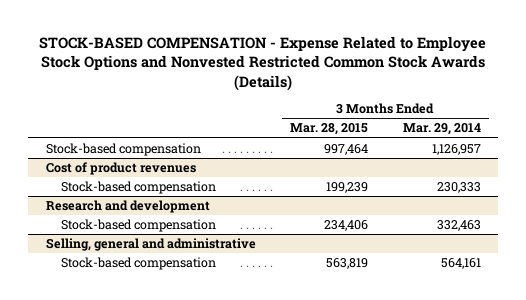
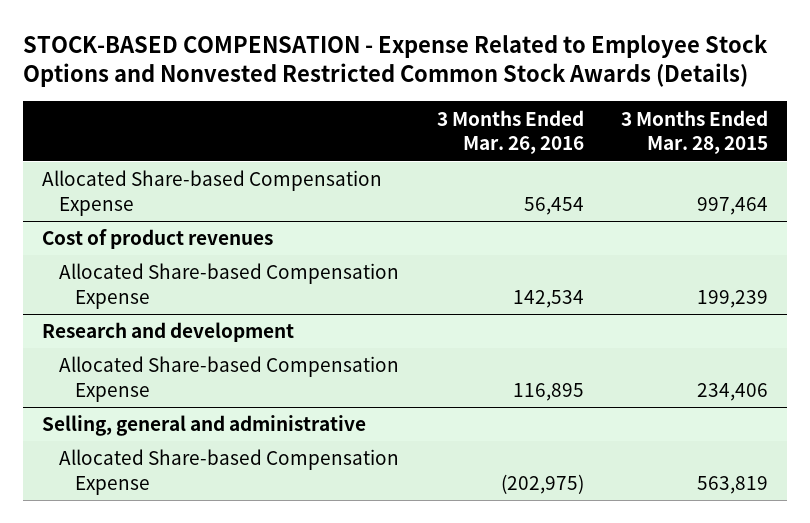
[402,123,481,136] Mar. 29, 2014 -> none
none -> [436,109,584,155] 3 Months Ended Mar. 26, 2016
[45,143,201,157] Stock-based compensation -> [42,170,383,216] Allocated Share-based Compensation Expense
[60,181,216,195] Stock-based compensation -> [58,263,399,309] Allocated Share-based Compensation Expense
[60,219,216,233] Stock-based compensation -> [58,356,399,402] Allocated Share-based Compensation Expense
[60,257,216,271] Stock-based compensation -> [58,449,399,495] Allocated Share-based Compensation Expense

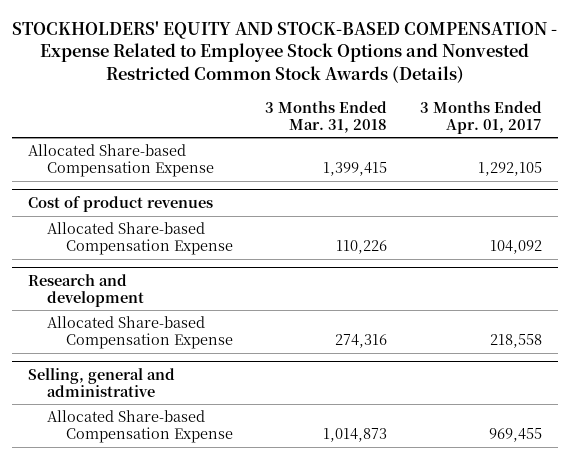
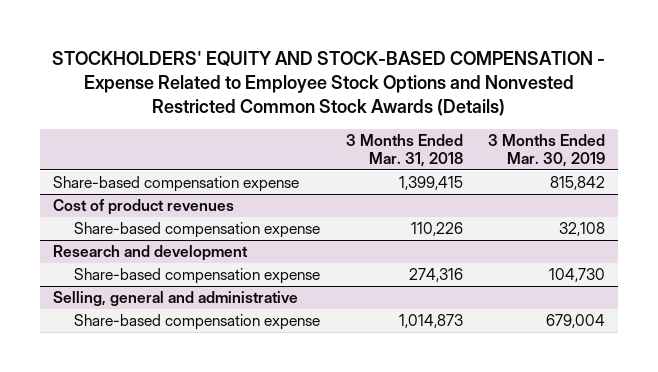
[419,100,542,134] 3 Months Ended Apr. 01, 2017 -> none
none -> [487,133,605,167] 3 Months Ended Mar. 30, 2019
[28,144,215,178] Allocated Share-based Compensation Expense -> [53,176,300,193] Share-based compensation expense
[47,222,233,256] Allocated Share-based Compensation Expense -> [74,222,321,239] Share-based compensation expense
[47,316,233,350] Allocated Share-based Compensation Expense -> [74,268,321,285] Share-based compensation expense
[47,410,233,444] Allocated Share-based Compensation Expense -> [74,314,321,331] Share-based compensation expense

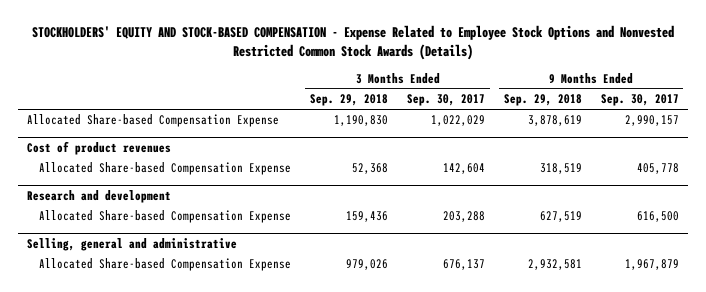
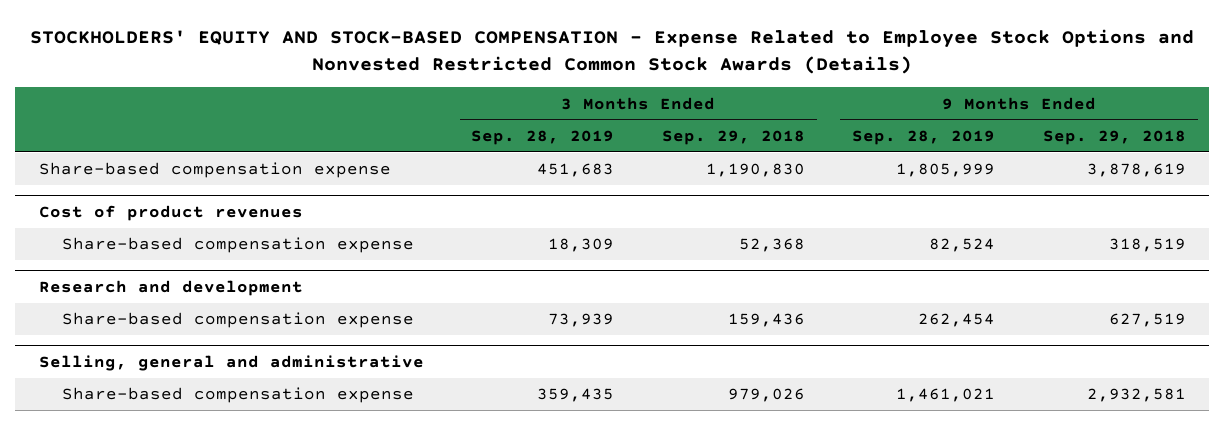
[407,94,486,107] Sep. 30, 2017 -> none
[600,94,679,107] Sep. 30, 2017 -> none
none -> [471,129,615,145] Sep. 28, 2019
none -> [852,129,996,145] Sep. 28, 2019
[27,114,280,128] Allocated Share-based Compensation Expense -> [38,162,391,179] Share-based compensation expense
[39,162,292,176] Allocated Share-based Compensation Expense -> [61,237,414,254] Share-based compensation expense
[39,210,292,224] Allocated Share-based Compensation Expense -> [61,312,414,329] Share-based compensation expense
[39,258,292,272] Allocated Share-based Compensation Expense -> [61,387,414,404] Share-based compensation expense

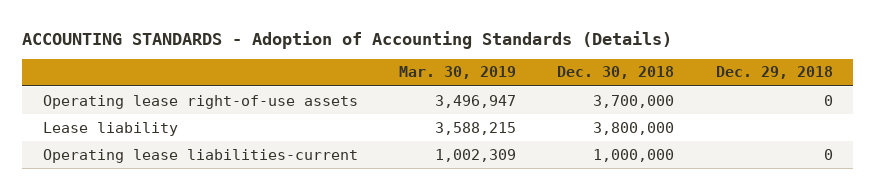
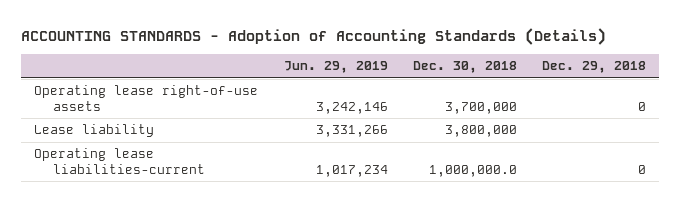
[399,66,517,80] Mar. 30, 2019 -> none
none -> [283,61,388,74] Jun. 29, 2019
[593,148,675,162] 1,000,000 -> [428,164,517,177] 1,000,000.0

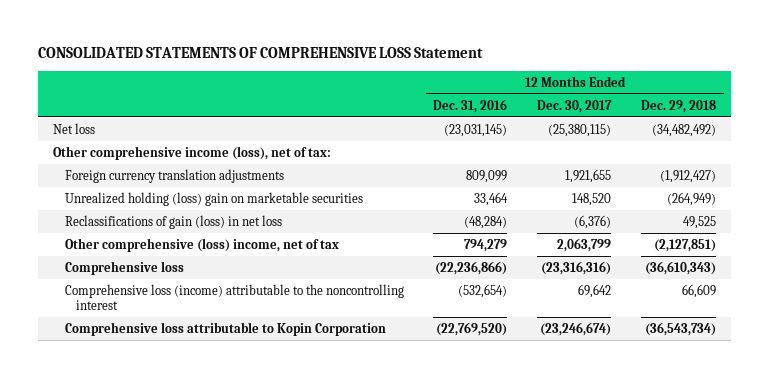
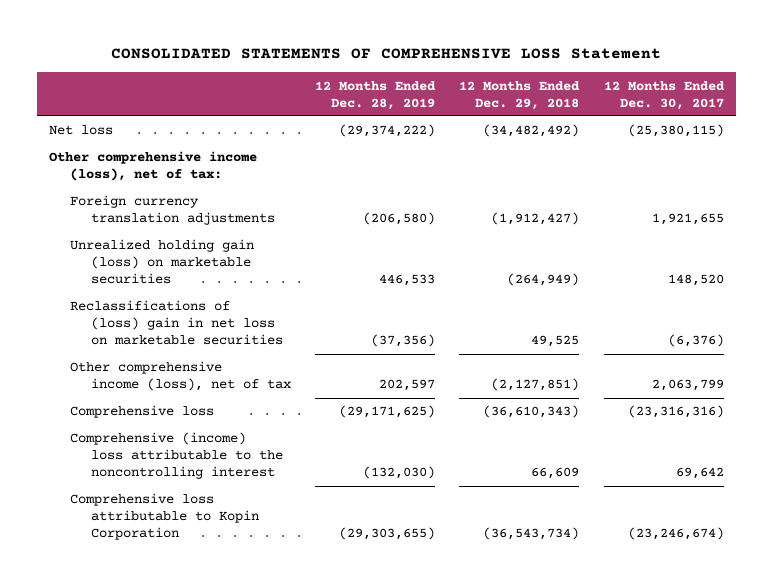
[433,98,508,113] Dec. 31, 2016 -> none
none -> [315,80,437,110] 12 Months Ended Dec. 28, 2019
[64,191,363,206] Unrealized holding (loss) gain on marketable securities -> [69,239,254,285] Unrealized holding gain (loss) on marketable securities
[64,214,282,229] Reclassifications of gain (loss) in net loss -> [69,300,283,346] Reclassifications of (loss) gain in net loss on marketable securities
[64,237,339,252] Other comprehensive (loss) income, net of tax -> [69,361,291,392] Other comprehensive income (loss), net of tax
[64,283,404,310] Comprehensive loss (income) attributable to the noncontrolling interest -> [69,432,283,480] Comprehensive (income) loss attributable to the noncontrolling interest

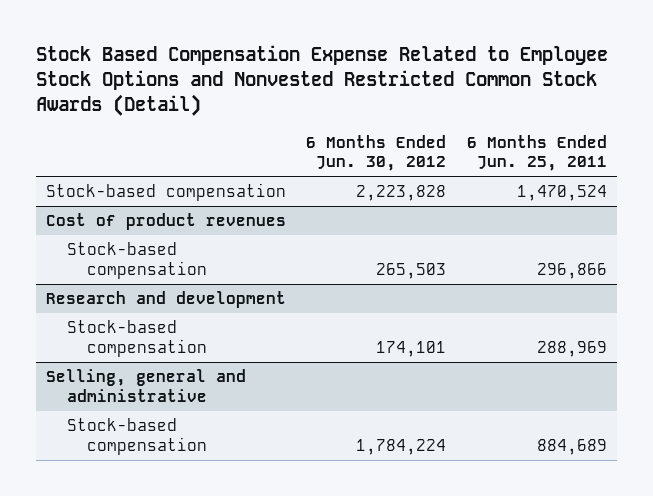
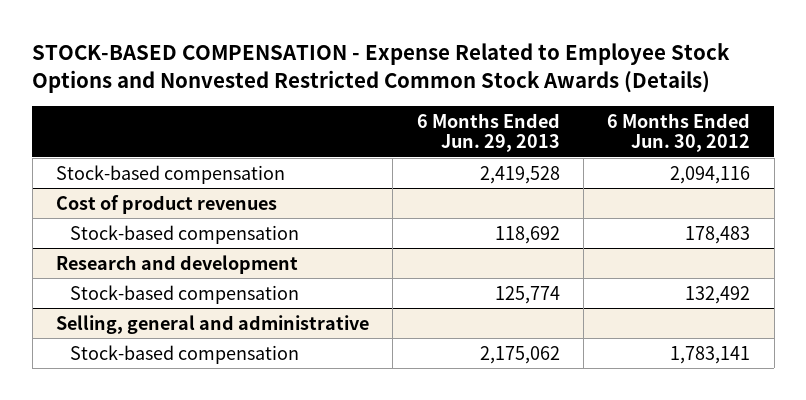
[35,45,608,117] Stock Based Compensation Expense Related to Employee Stock Options and Nonvested Restricted Common Stock Awards (Detail) -> [32,43,731,93] STOCK-BASED COMPENSATION - Expense Related to Employee Stock Options and Nonvested Restricted Common Stock Awards (Details)
[466,135,607,172] 6 Months Ended Jun. 25, 2011 -> none
none -> [416,112,560,153] 6 Months Ended Jun. 29, 2013
[356,185,447,202] 2,223,828 -> [670,165,751,184] 2,094,116
[376,262,447,279] 265,503 -> [685,225,751,244] 178,483
[376,340,447,357] 174,101 -> [685,285,751,304] 132,492
[356,438,447,455] 1,784,224 -> [670,345,751,364] 1,783,141

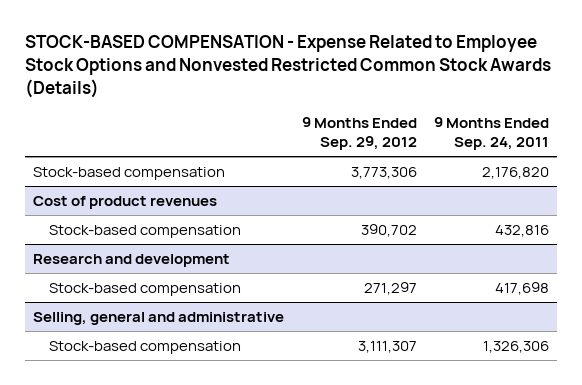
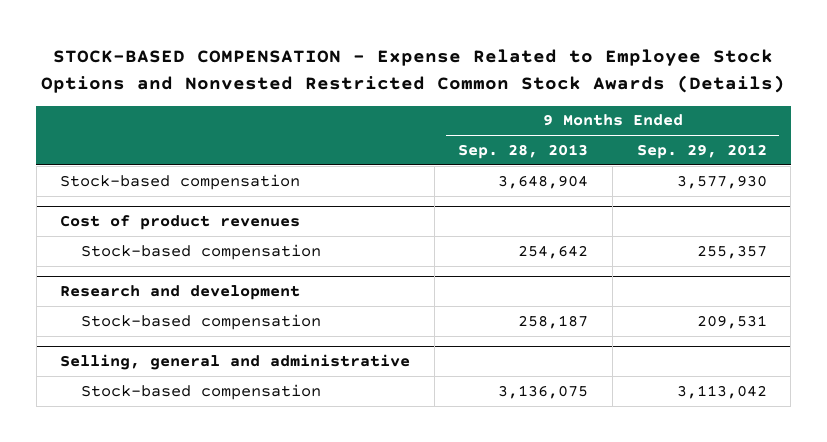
[433,117,549,151] 9 Months Ended Sep. 24, 2011 -> none
none -> [458,144,589,160] Sep. 28, 2013
[350,166,417,179] 3,773,306 -> [676,174,767,189] 3,577,930
[360,223,417,237] 390,702 -> [696,244,767,259] 255,357
[363,281,417,295] 271,297 -> [696,314,767,329] 209,531
[357,340,417,353] 3,111,307 -> [676,384,767,399] 3,113,042

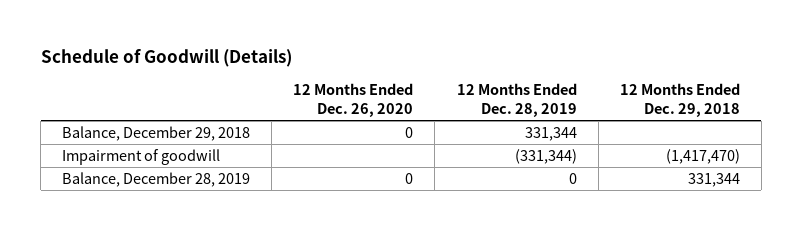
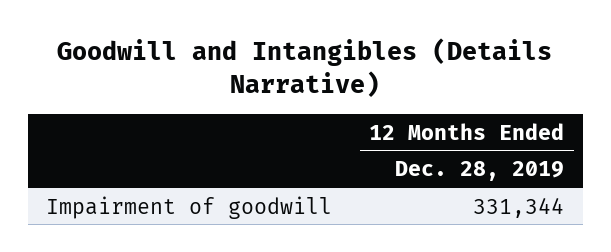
[40,49,292,68] Schedule of Goodwill (Details) -> [57,38,553,98] Goodwill and Intangibles (Details Narrative)
[293,83,414,118] 12 Months Ended Dec. 26, 2020 -> none
[619,83,740,118] 12 Months Ended Dec. 29, 2018 -> none
[62,126,251,142] Balance, December 29, 2018 -> none
[62,172,251,188] Balance, December 28, 2019 -> none
[514,149,577,165] (331,344) -> [473,196,565,218] 331,344

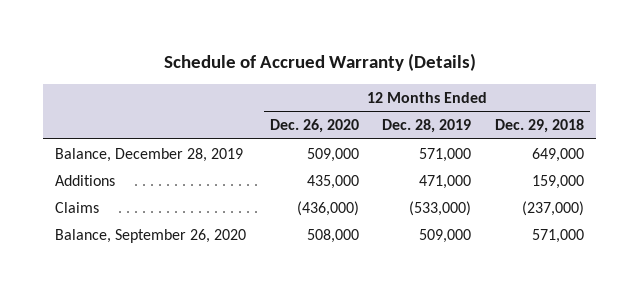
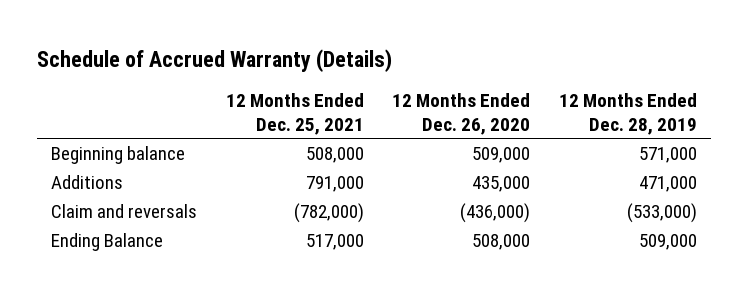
[495,119,585,134] Dec. 29, 2018 -> none
none -> [225,93,364,135] 12 Months Ended Dec. 25, 2021
[55,147,244,162] Balance, December 28, 2019 -> [51,146,186,165] Beginning balance
[55,201,100,213] Claims -> [51,204,198,219] Claim and reversals
[55,228,247,243] Balance, September 26, 2020 -> [51,233,164,252] Ending Balance

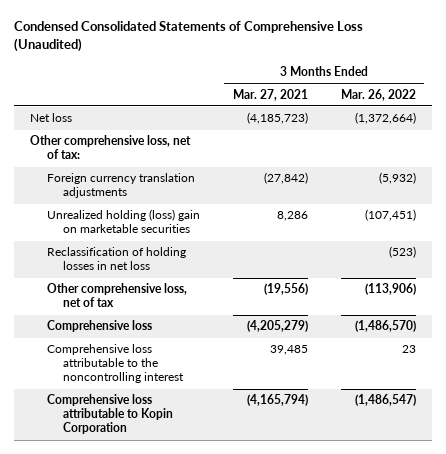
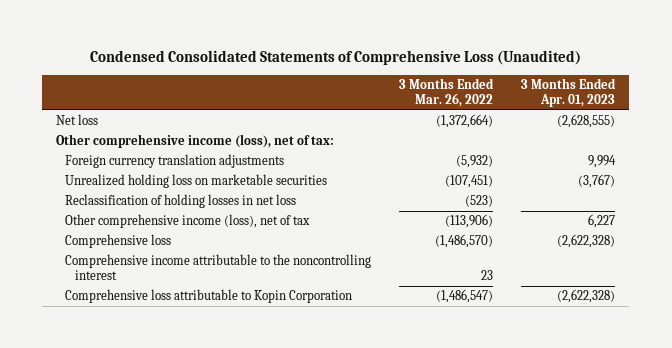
[232,88,308,101] Mar. 27, 2021 -> none
none -> [521,78,617,108] 3 Months Ended Apr. 01, 2023
[30,135,192,160] Other comprehensive loss, net of tax: -> [56,134,335,149] Other comprehensive income (loss), net of tax:
[46,209,200,234] Unrealized holding (loss) gain on marketable securities -> [65,174,328,189] Unrealized holding loss on marketable securities
[46,283,187,308] Other comprehensive loss, net of tax -> [65,214,311,229] Other comprehensive income (loss), net of tax
[46,344,185,384] Comprehensive loss attributable to the noncontrolling interest -> [65,254,372,281] Comprehensive income attributable to the noncontrolling interest

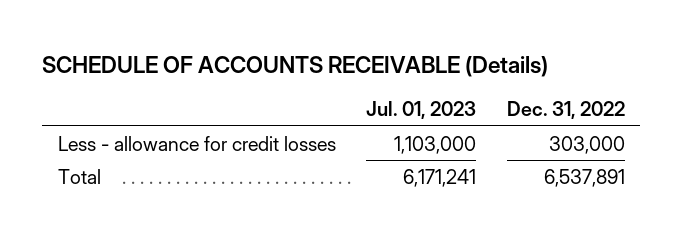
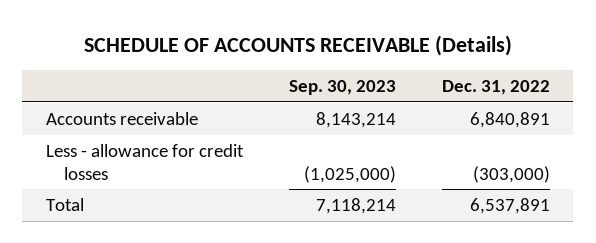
[366,101,477,120] Jul. 01, 2023 -> none
none -> [288,80,396,96] Sep. 30, 2023
none -> [45,111,198,125] Accounts receivable
[548,135,625,154] 303,000 -> [473,165,551,183] (303,000)

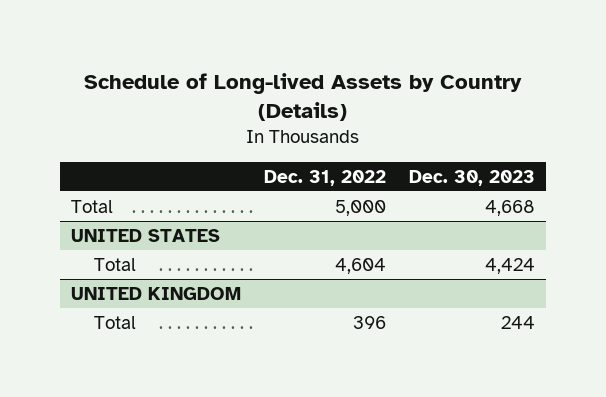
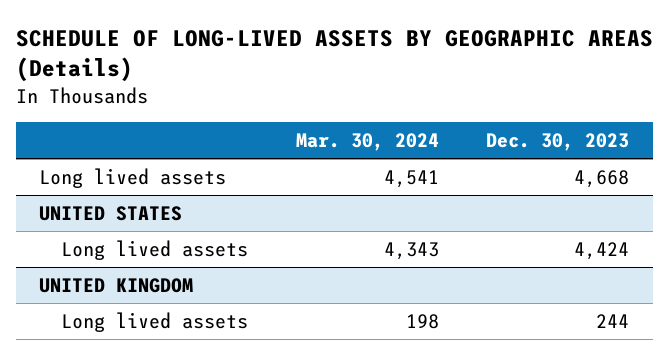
[84,72,523,121] Schedule of Long-lived Assets by Country (Details) -> [15,30,653,83] SCHEDULE OF LONG-LIVED ASSETS BY GEOGRAPHIC AREAS (Details)
[264,169,387,186] Dec. 31, 2022 -> none
none -> [295,132,439,151] Mar. 30, 2024
[71,199,114,213] Total -> [39,167,227,188] Long lived assets
[93,257,136,271] Total -> [61,239,249,260] Long lived assets
[93,315,136,329] Total -> [61,311,249,332] Long lived assets

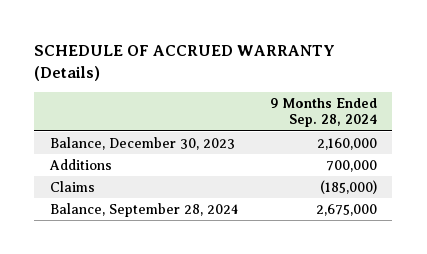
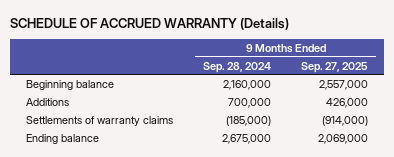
none -> [301,61,369,73] Sep. 27, 2025
[50,136,236,150] Balance, December 30, 2023 -> [25,79,114,90] Beginning balance
[50,180,96,192] Claims -> [25,115,173,126] Settlements of warranty claims
[50,202,239,217] Balance, September 28, 2024 -> [25,133,99,144] Ending balance

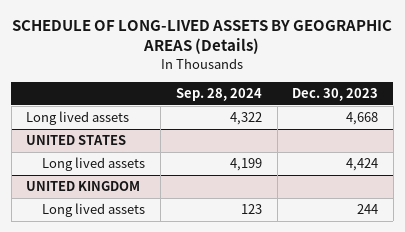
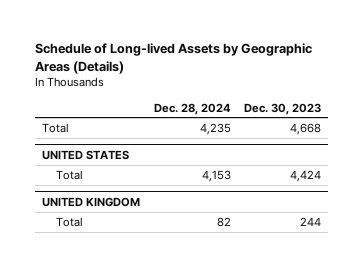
[12,20,393,55] SCHEDULE OF LONG-LIVED ASSETS BY GEOGRAPHIC AREAS (Details) -> [35,42,313,74] Schedule of Long-lived Assets by Geographic Areas (Details)
[175,87,262,101] Sep. 28, 2024 -> none
none -> [153,102,231,115] Dec. 28, 2024
[26,111,130,126] Long lived assets -> [42,122,70,133] Total
[42,157,146,172] Long lived assets -> [56,169,84,180] Total
[42,203,146,218] Long lived assets -> [56,216,84,227] Total

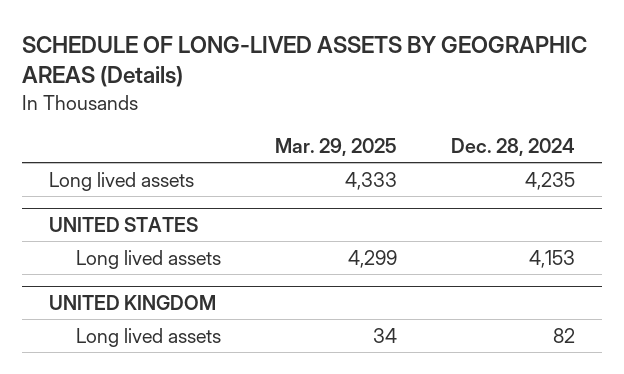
[35,42,313,74] Schedule of Long-lived Assets by Geographic Areas (Details) -> [22,35,588,88] SCHEDULE OF LONG-LIVED ASSETS BY GEOGRAPHIC AREAS (Details)
[244,102,322,115] Dec. 30, 2023 -> none
none -> [274,137,397,156] Mar. 29, 2025
[42,122,70,133] Total -> [49,171,195,191] Long lived assets
[56,169,84,180] Total -> [76,249,222,269] Long lived assets
[56,216,84,227] Total -> [76,327,222,347] Long lived assets

